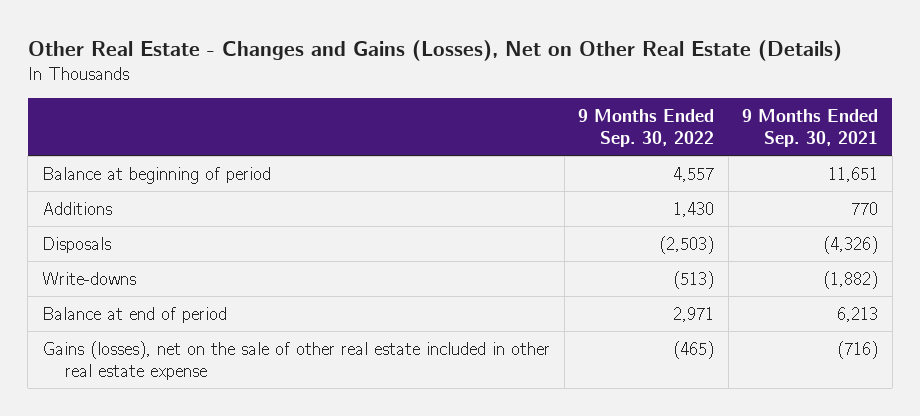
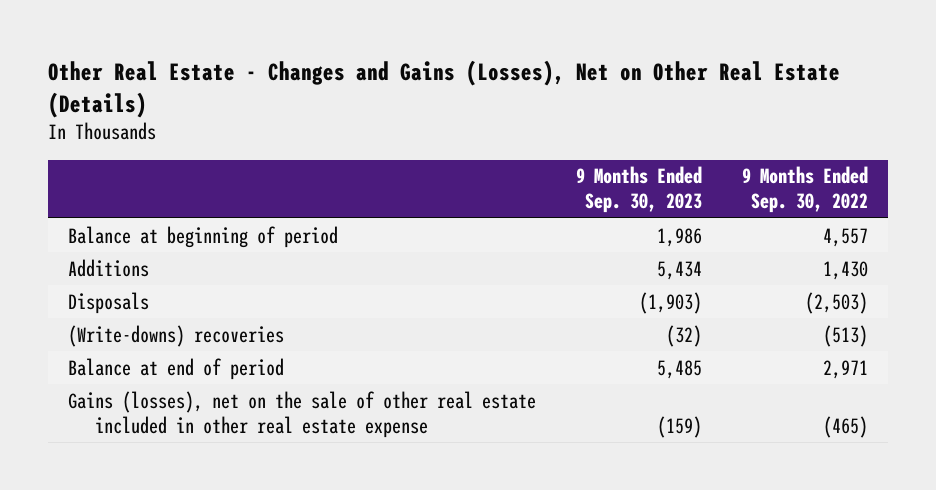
[742,108,879,148] 9 Months Ended Sep. 30, 2021 -> none
none -> [576,166,703,214] 9 Months Ended Sep. 30, 2023
[41,271,136,285] Write-downs -> [68,324,285,347] (Write-downs) recoveries

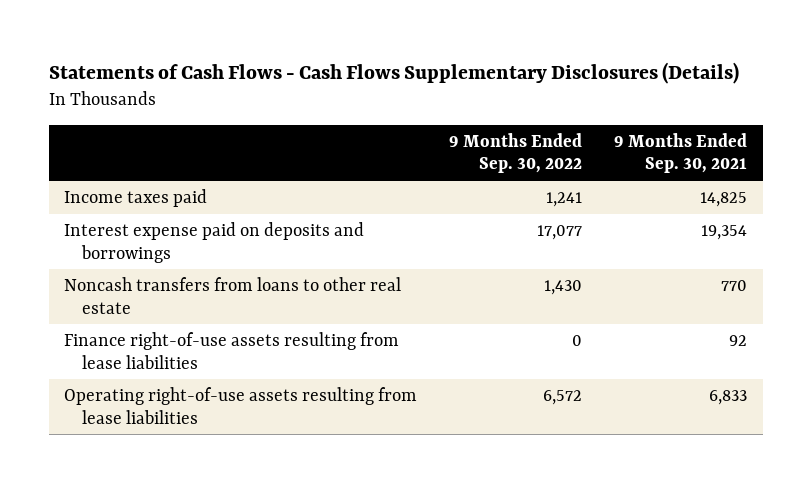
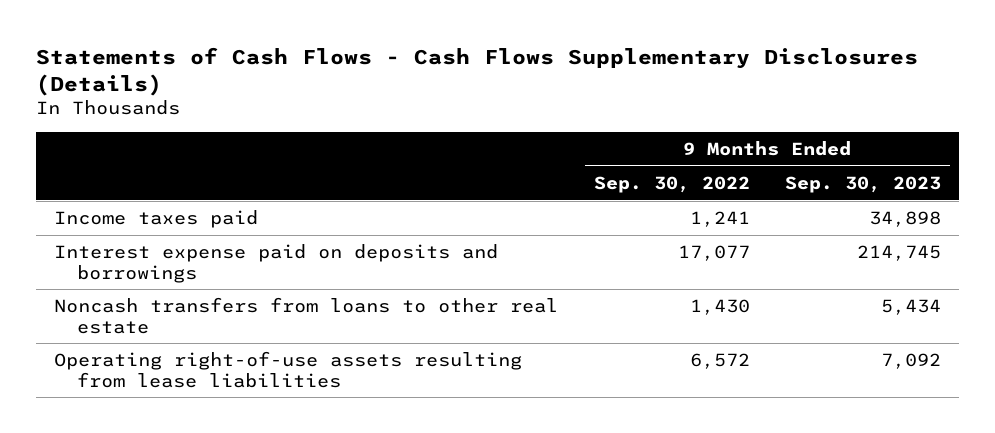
[613,132,747,174] 9 Months Ended Sep. 30, 2021 -> none
none -> [785,176,942,194] Sep. 30, 2023
[64,331,400,369] Finance right-of-use assets resulting from lease liabilities -> none

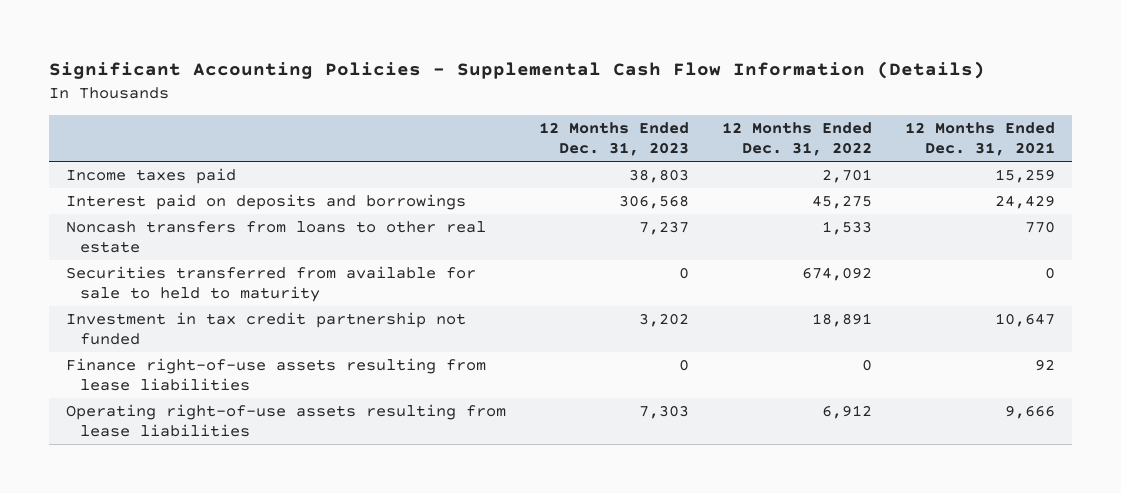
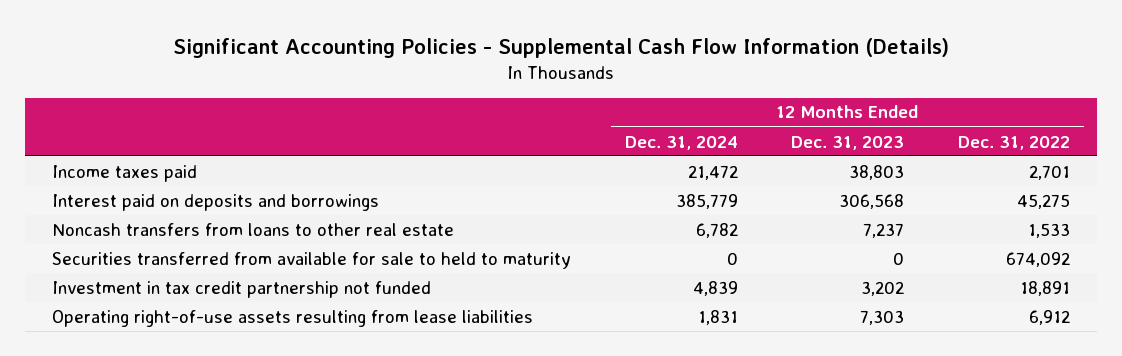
[905,122,1056,157] 12 Months Ended Dec. 31, 2021 -> none
none -> [624,135,738,150] Dec. 31, 2024
[65,358,486,392] Finance right-of-use assets resulting from lease liabilities -> none

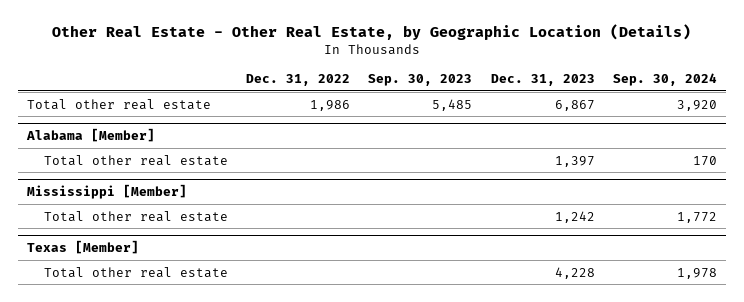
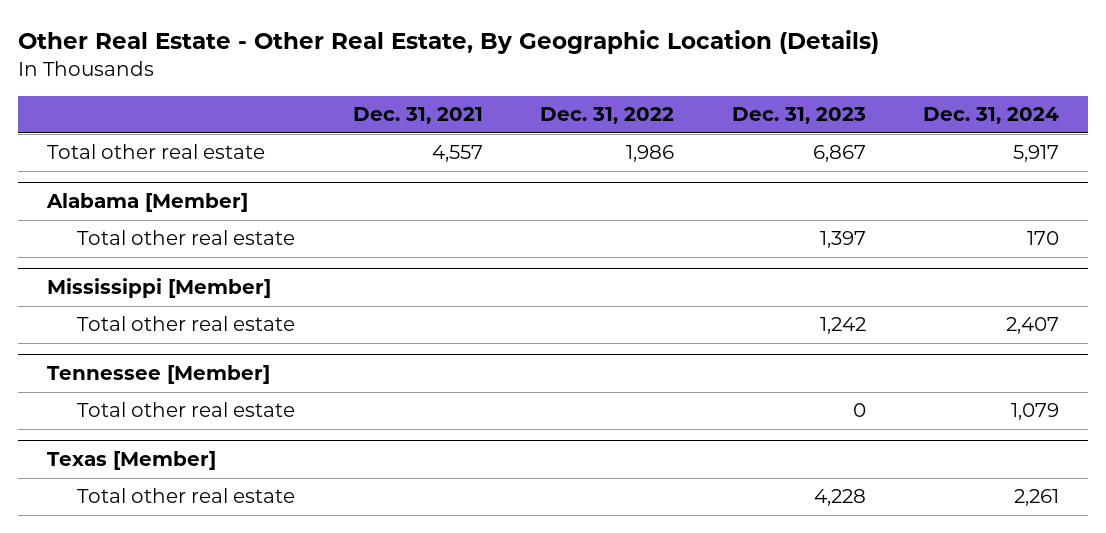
[51,24,691,41] Other Real Estate - Other Real Estate, by Geographic Location (Details) -> [17,30,879,55] Other Real Estate - Other Real Estate, By Geographic Location (Details)
[368,73,473,86] Sep. 30, 2023 -> none
[612,72,717,86] Sep. 30, 2024 -> none
none -> [352,107,483,125] Dec. 31, 2021
none -> [923,107,1060,125] Dec. 31, 2024
none -> [46,365,270,385] Tennessee [Member]
none -> [77,402,296,418] Total other real estate

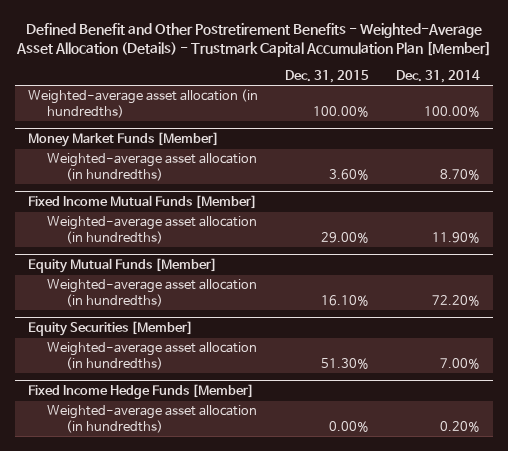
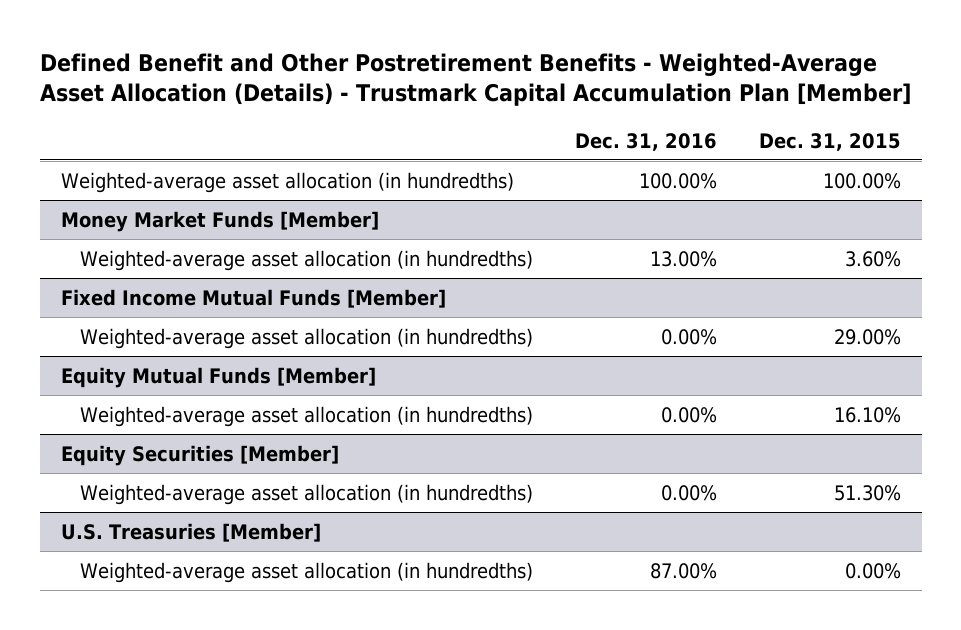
[395,69,480,83] Dec. 31, 2014 -> none
none -> [574,132,717,151] Dec. 31, 2016
[28,384,255,400] Fixed Income Hedge Funds [Member] -> [60,522,321,542] U.S. Treasuries [Member]

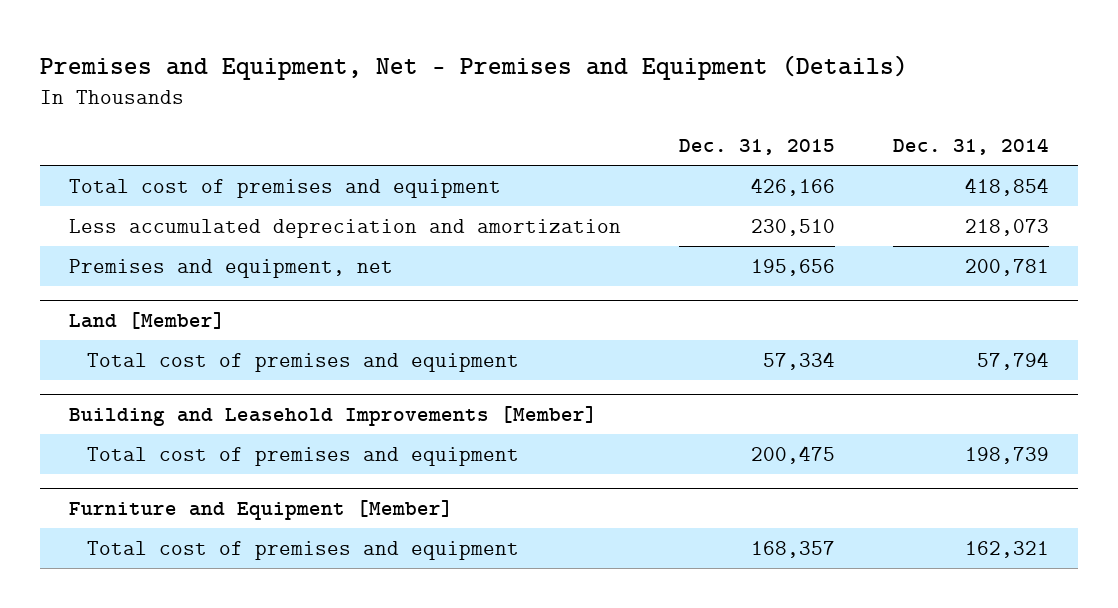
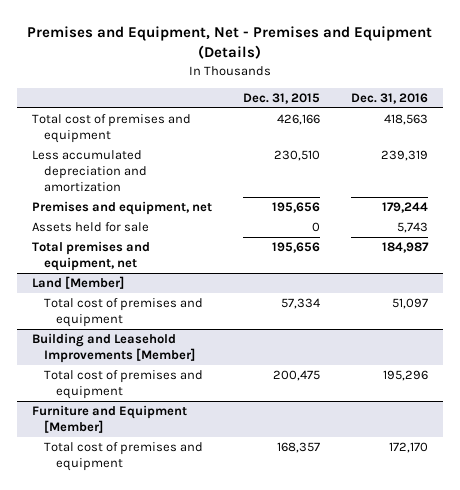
[892,138,1049,156] Dec. 31, 2014 -> none
none -> [350,92,428,104] Dec. 31, 2016
none -> [32,222,150,233] Assets held for sale
none -> [32,241,151,272] Total premises and equipment, net

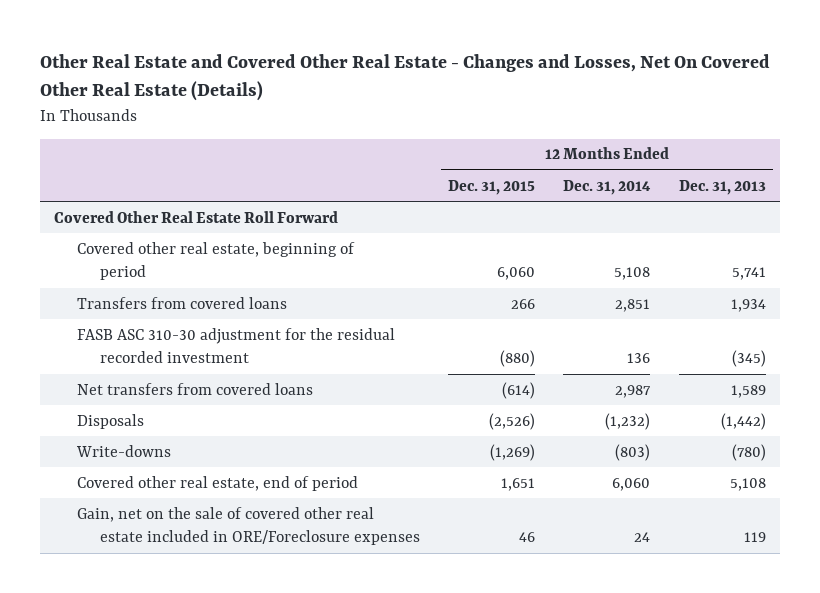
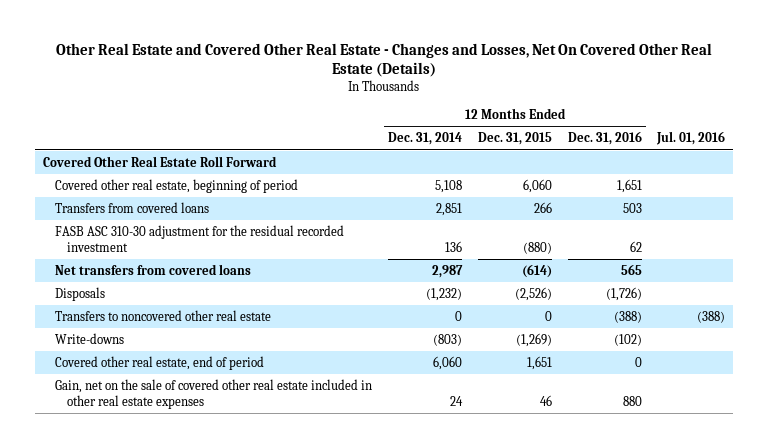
[678,179,766,195] Dec. 31, 2013 -> none
none -> [567,131,642,146] Dec. 31, 2016
none -> [656,131,726,146] Jul. 01, 2016
none -> [54,309,271,321] Transfers to noncovered other real estate
[77,506,420,546] Gain, net on the sale of covered other real estate included in ORE/Foreclosure expenses -> [54,378,372,409] Gain, net on the sale of covered other real estate included in other real estate expenses

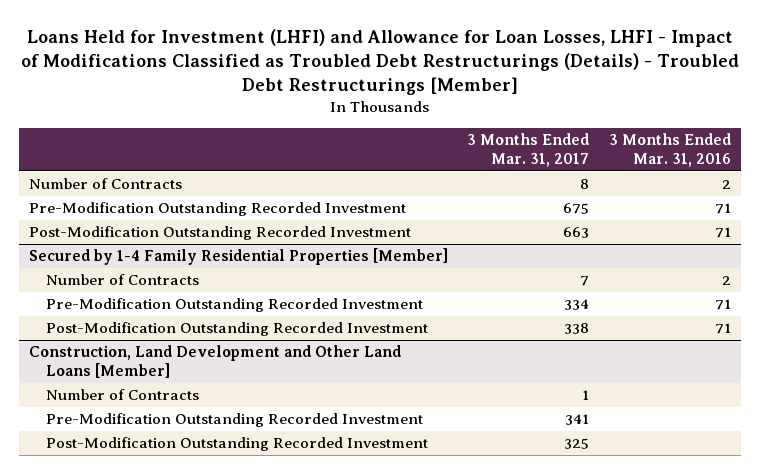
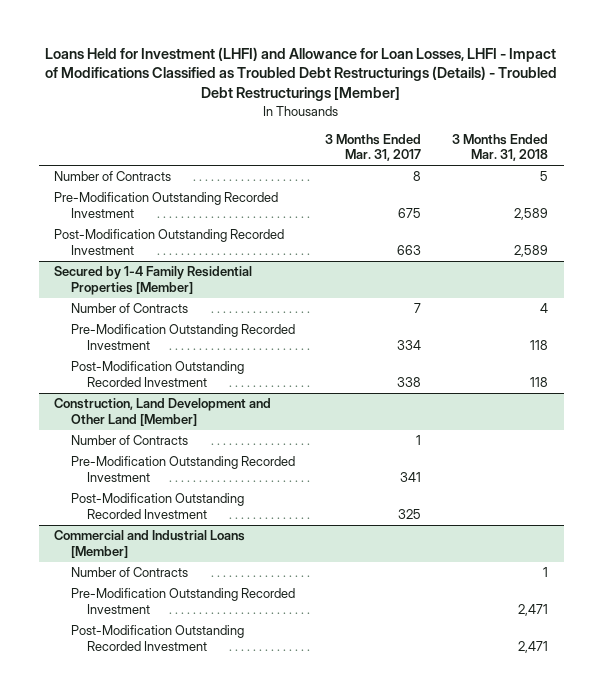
[609,133,732,168] 3 Months Ended Mar. 31, 2016 -> none
none -> [452,133,549,162] 3 Months Ended Mar. 31, 2018
[28,345,401,379] Construction, Land Development and Other Land Loans [Member] -> [54,398,272,426] Construction, Land Development and Other Land [Member]
none -> [54,530,246,558] Commercial and Industrial Loans [Member]
none -> [70,567,188,578] Number of Contracts
none -> [70,588,295,614] Pre-Modification Outstanding Recorded Investment
none -> [70,625,244,651] Post-Modification Outstanding Recorded Investment

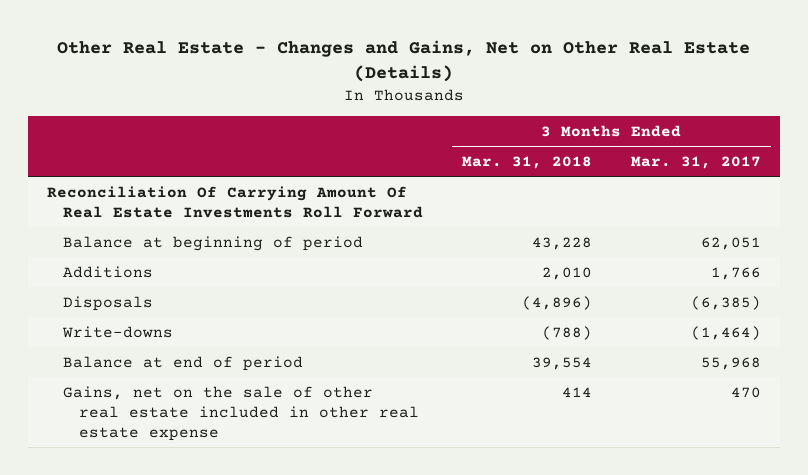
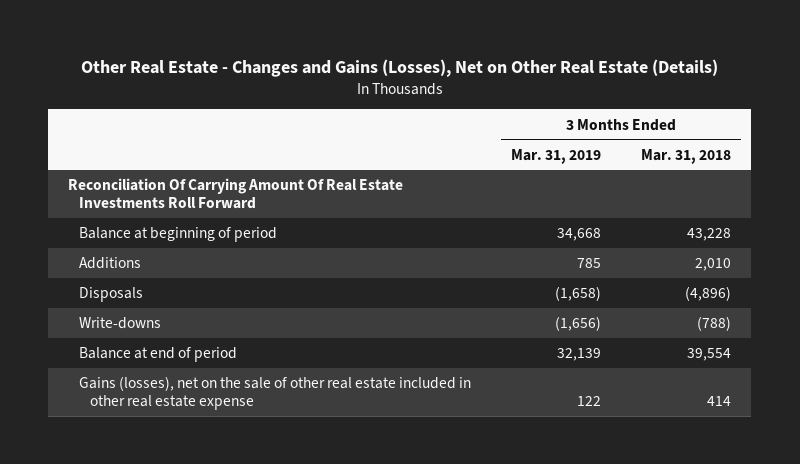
[57,40,751,83] Other Real Estate - Changes and Gains, Net on Other Real Estate (Details) -> [80,58,718,77] Other Real Estate - Changes and Gains (Losses), Net on Other Real Estate (Details)
[630,155,761,169] Mar. 31, 2017 -> none
none -> [511,148,602,164] Mar. 31, 2019
[62,385,419,442] Gains, net on the sale of other real estate included in other real estate expense -> [79,376,472,411] Gains (losses), net on the sale of other real estate included in other real estate expense

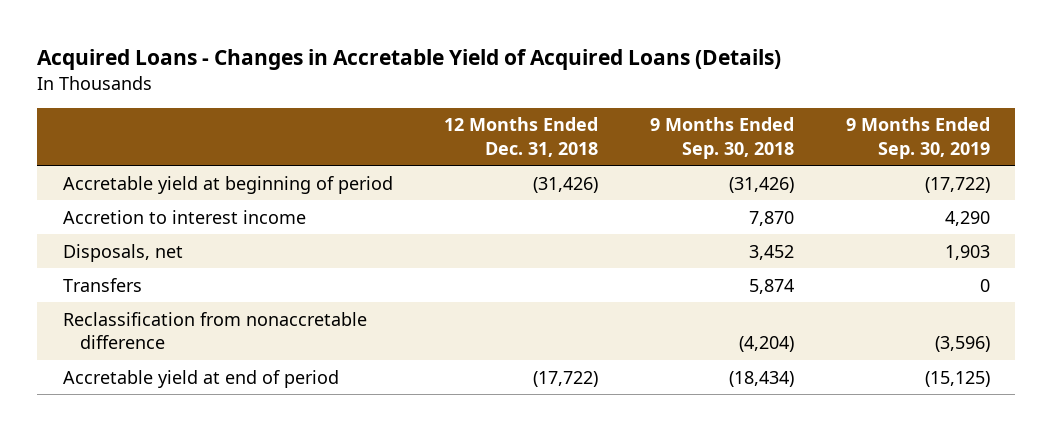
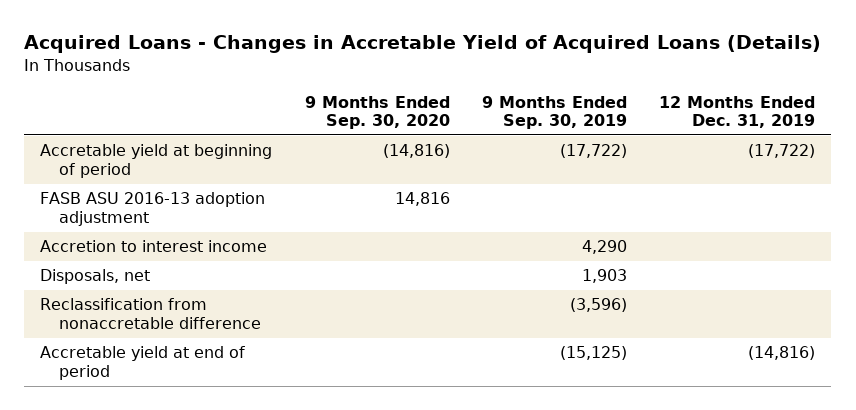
[444,117,599,157] 12 Months Ended Dec. 31, 2018 -> none
[649,117,794,159] 9 Months Ended Sep. 30, 2018 -> none
none -> [304,95,450,130] 9 Months Ended Sep. 30, 2020
none -> [659,95,816,129] 12 Months Ended Dec. 31, 2019
none -> [40,192,266,227] FASB ASU 2016-13 adoption adjustment
[62,277,142,292] Transfers -> none

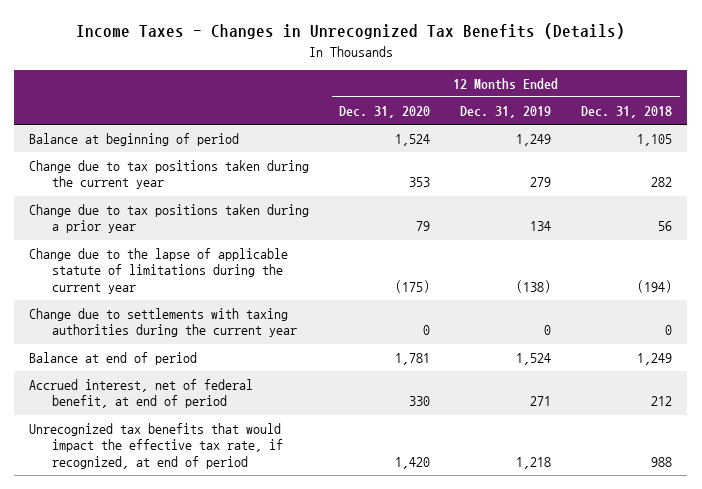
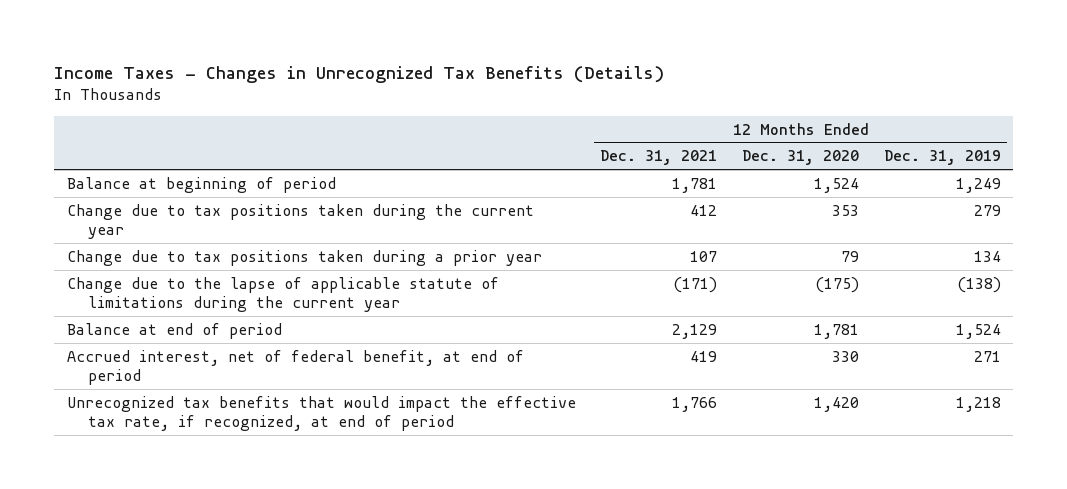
[581,106,673,119] Dec. 31, 2018 -> none
none -> [600,150,718,166] Dec. 31, 2021
[29,308,297,338] Change due to settlements with taxing authorities during the current year -> none

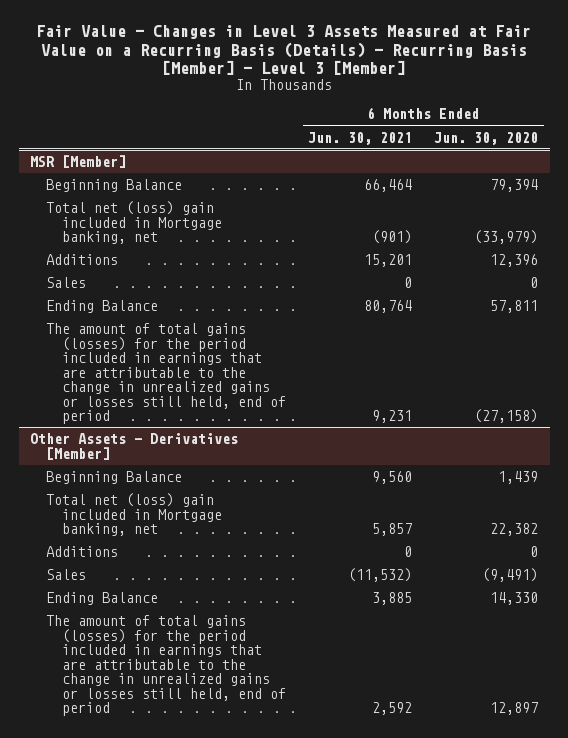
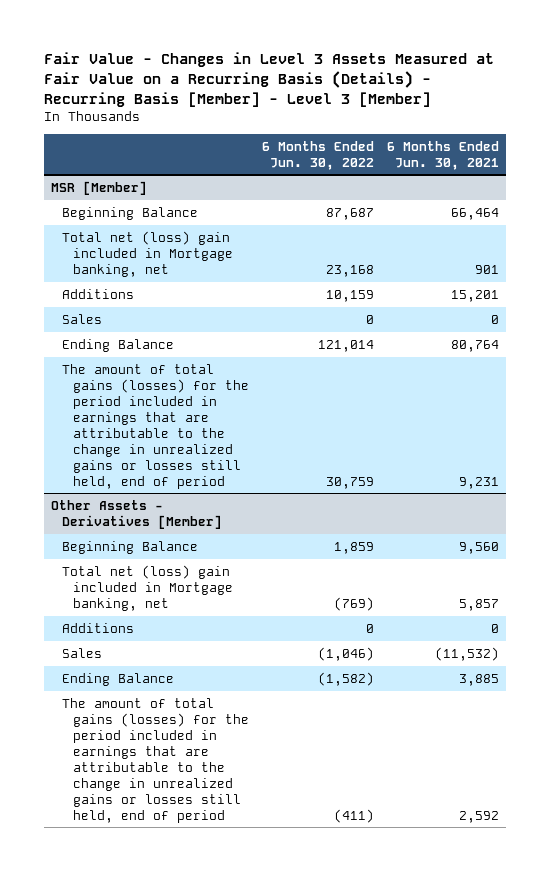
[434,131,539,145] Jun. 30, 2020 -> none
none -> [262,140,375,170] 6 Months Ended Jun. 30, 2022
[372,230,413,245] (901) -> [475,264,500,274] 901

